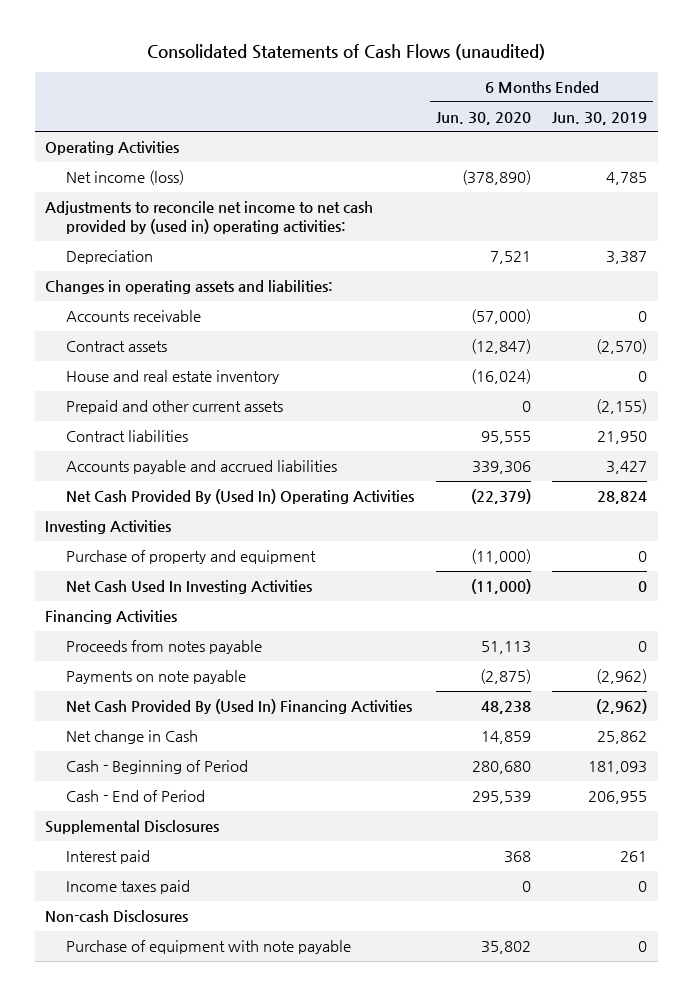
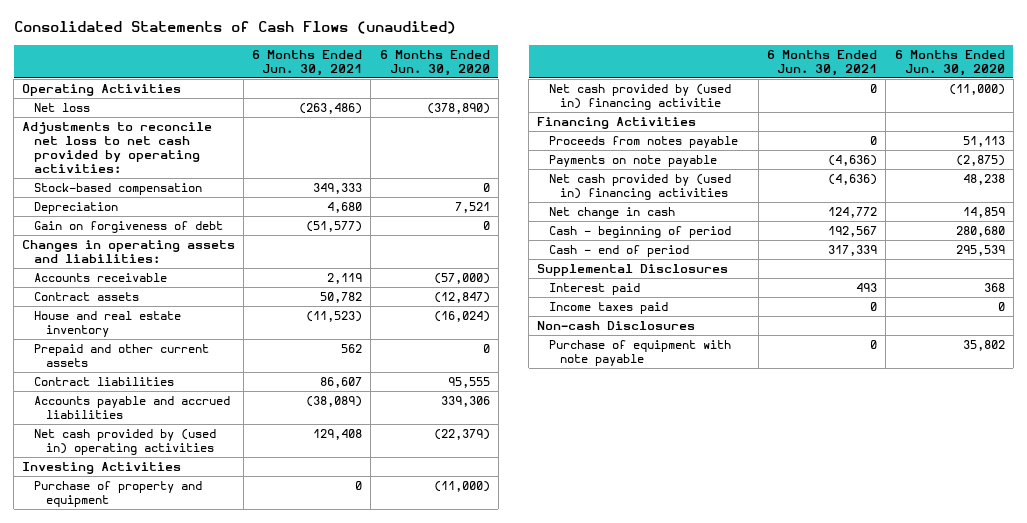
[552,111,648,125] Jun. 30, 2019 -> none
none -> [252,49,363,76] 6 Months Ended Jun. 30, 2021
[66,169,185,185] Net income (loss) -> [33,103,90,113] Net loss
[45,200,374,234] Adjustments to reconcile net income to net cash provided by (used in) operating activities: -> [22,122,213,174] Adjustments to reconcile net loss to net cash provided by operating activities:
none -> [33,183,202,196] Stock-based compensation
none -> [33,221,223,234] Gain on forgiveness of debt
[66,488,415,504] Net Cash Provided By (Used In) Operating Activities -> [33,429,216,456] Net cash provided by (used in) operating activities
[66,579,313,594] Net Cash Used In Investing Activities -> [548,84,731,111] Net cash provided by (used in) financing activitie
[66,698,413,714] Net Cash Provided By (Used In) Financing Activities -> [548,174,731,201] Net cash provided by (used in) financing activities
[66,729,199,744] Net change in Cash -> [548,207,675,220] Net change in cash
[66,759,249,774] Cash - Beginning of Period -> [548,226,731,239] Cash - beginning of period
[66,789,206,802] Cash - End of Period -> [548,245,689,258] Cash - end of period

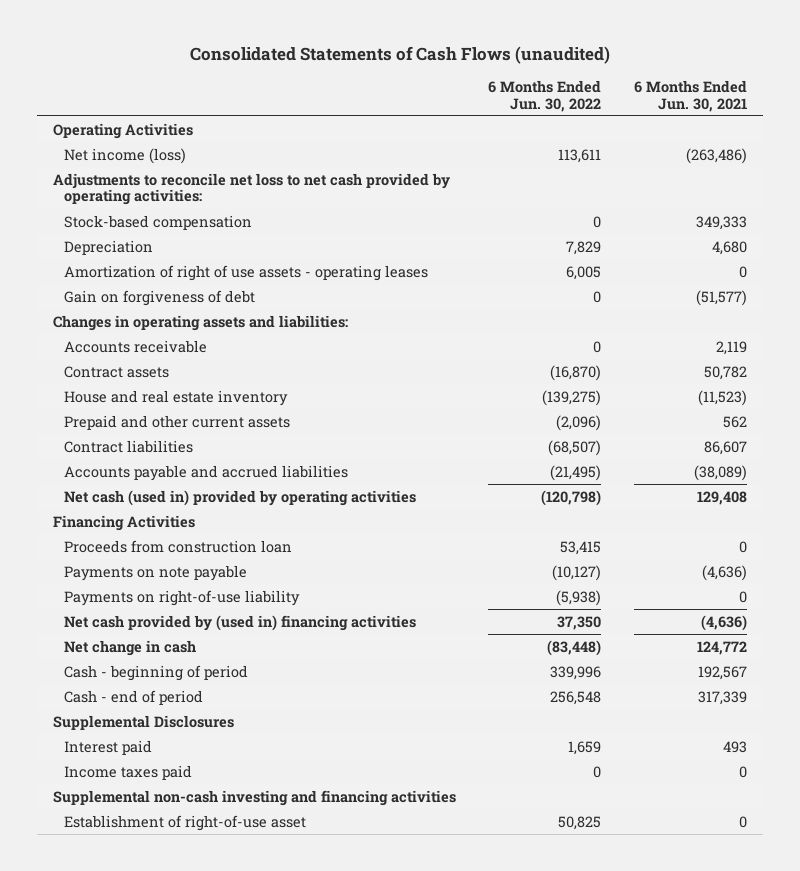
[379,49,490,76] 6 Months Ended Jun. 30, 2020 -> none
none -> [488,79,602,112] 6 Months Ended Jun. 30, 2022
[33,103,90,113] Net loss -> [63,147,186,164] Net income (loss)
none -> [63,264,428,281] Amortization of right of use assets - operating leases
[22,462,182,475] Investing Activities -> none
[33,481,202,508] Purchase of property and equipment -> none
[548,84,731,111] Net cash provided by (used in) financing activitie -> none
[33,429,216,456] Net cash provided by (used in) operating activities -> [63,489,416,506] Net cash (used in) provided by operating activities
[548,136,738,149] Proceeds from notes payable -> none
none -> [63,539,292,553] Proceeds from construction loan
none -> [63,589,300,606] Payments on right-of-use liability
[537,321,696,331] Non-cash Disclosures -> none
[548,340,731,367] Purchase of equipment with note payable -> none
none -> [53,789,457,806] Supplemental non-cash investing and financing activities
none -> [63,814,306,831] Establishment of right-of-use asset

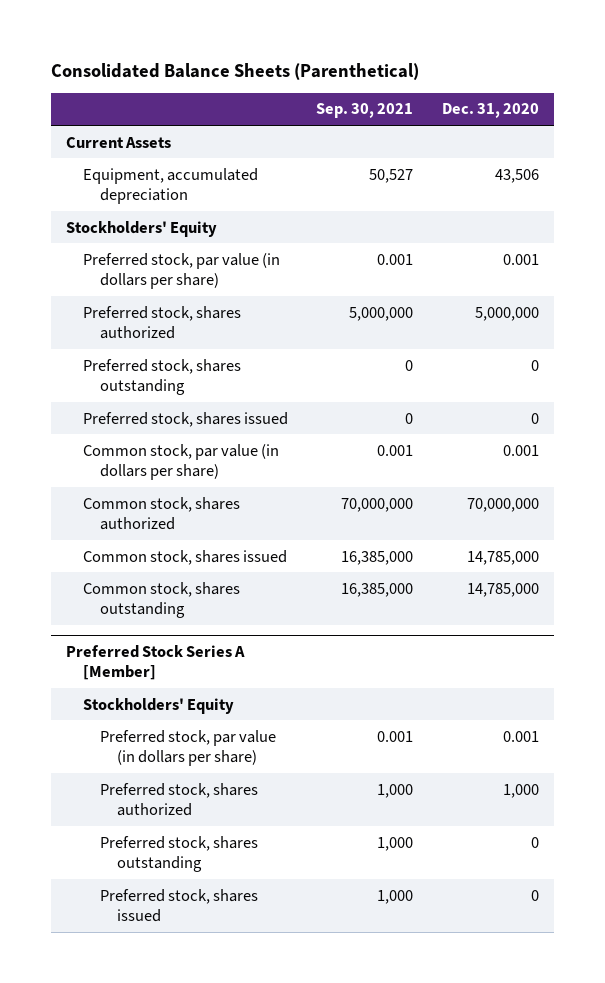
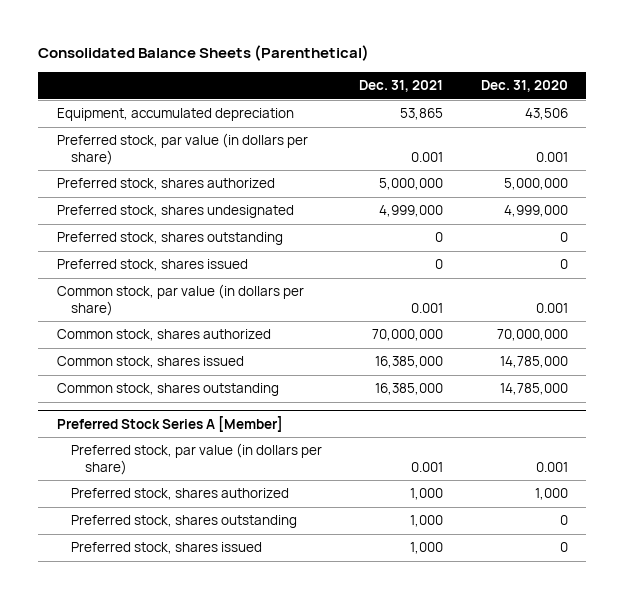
[316,103,414,119] Sep. 30, 2021 -> none
none -> [359,79,444,92] Dec. 31, 2021
[65,136,171,148] Current Assets -> none
[65,220,217,237] Stockholders' Equity -> none
none -> [56,205,294,219] Preferred stock, shares undesignated
[82,697,234,714] Stockholders' Equity -> none

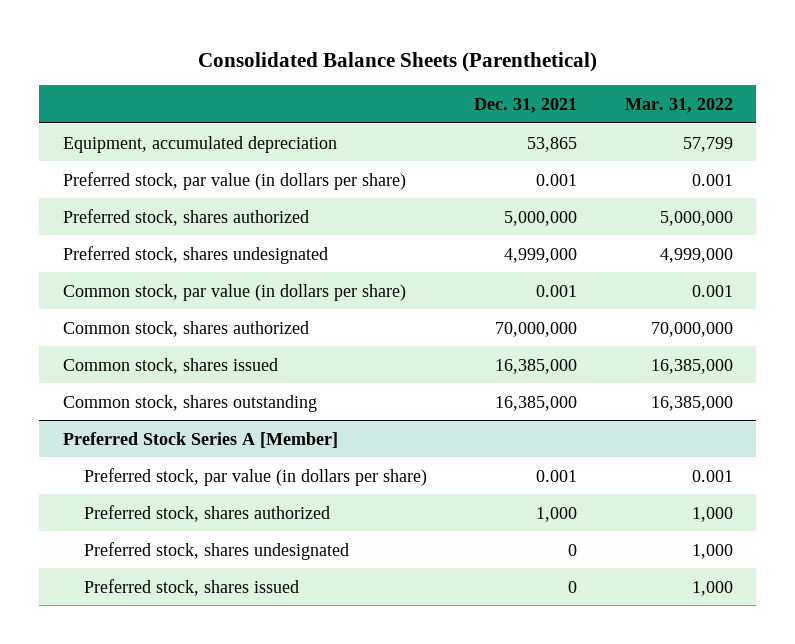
[480,79,568,92] Dec. 31, 2020 -> none
none -> [624,98,733,114] Mar. 31, 2022
[56,232,283,246] Preferred stock, shares outstanding -> none
[56,259,248,272] Preferred stock, shares issued -> none
[70,515,297,529] Preferred stock, shares outstanding -> [83,541,349,560] Preferred stock, shares undesignated
[410,515,444,528] 1,000 -> [568,543,578,556] 0
[410,542,444,555] 1,000 -> [568,580,578,593] 0

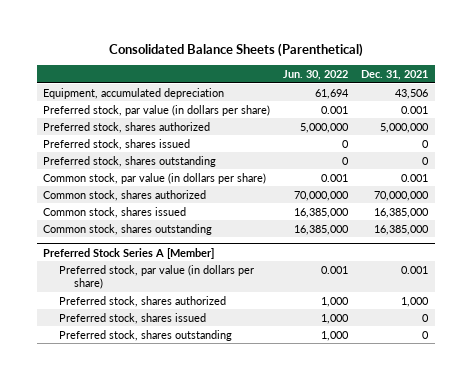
[624,98,733,114] Mar. 31, 2022 -> none
none -> [283,69,349,80] Jun. 30, 2022
[527,136,578,152] 53,865 -> [395,88,429,99] 43,506
none -> [43,138,191,150] Preferred stock, shares issued
[62,245,328,264] Preferred stock, shares undesignated -> [43,155,217,167] Preferred stock, shares outstanding
[504,247,578,263] 4,999,000 -> [422,156,430,165] 0
[83,541,349,560] Preferred stock, shares undesignated -> none
none -> [58,329,232,341] Preferred stock, shares outstanding

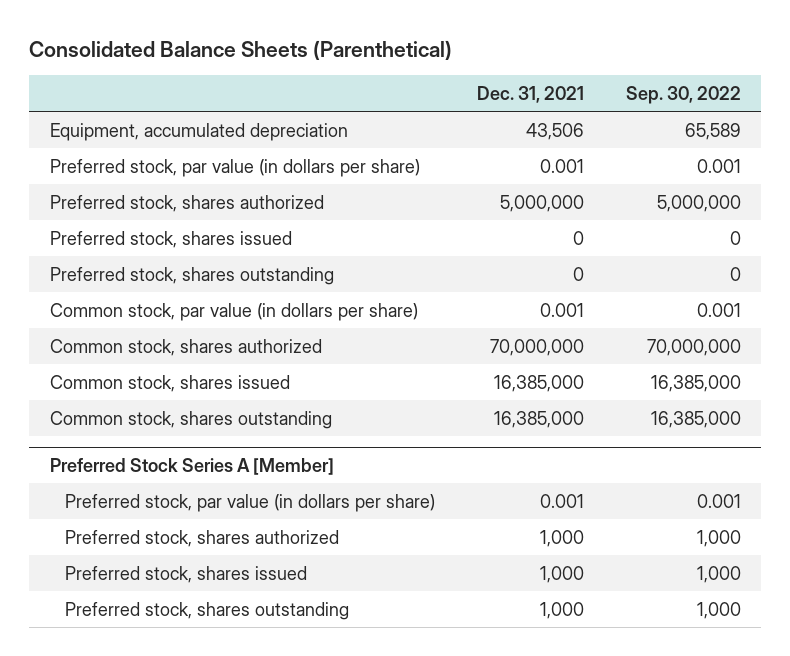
[283,69,349,80] Jun. 30, 2022 -> none
none -> [625,85,741,104] Sep. 30, 2022
[422,313,430,322] 0 -> [539,565,584,583] 1,000
[422,330,430,339] 0 -> [539,601,584,619] 1,000

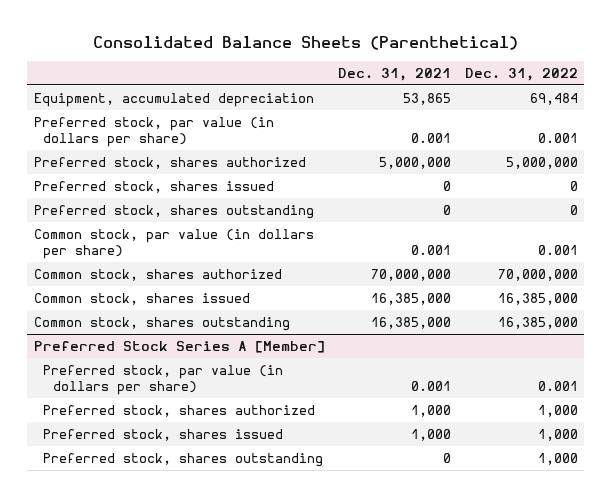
[625,85,741,104] Sep. 30, 2022 -> none
none -> [464,67,578,81] Dec. 31, 2022
[525,122,584,140] 43,506 -> [403,93,452,106] 53,865
[539,601,584,619] 1,000 -> [443,453,452,464] 0

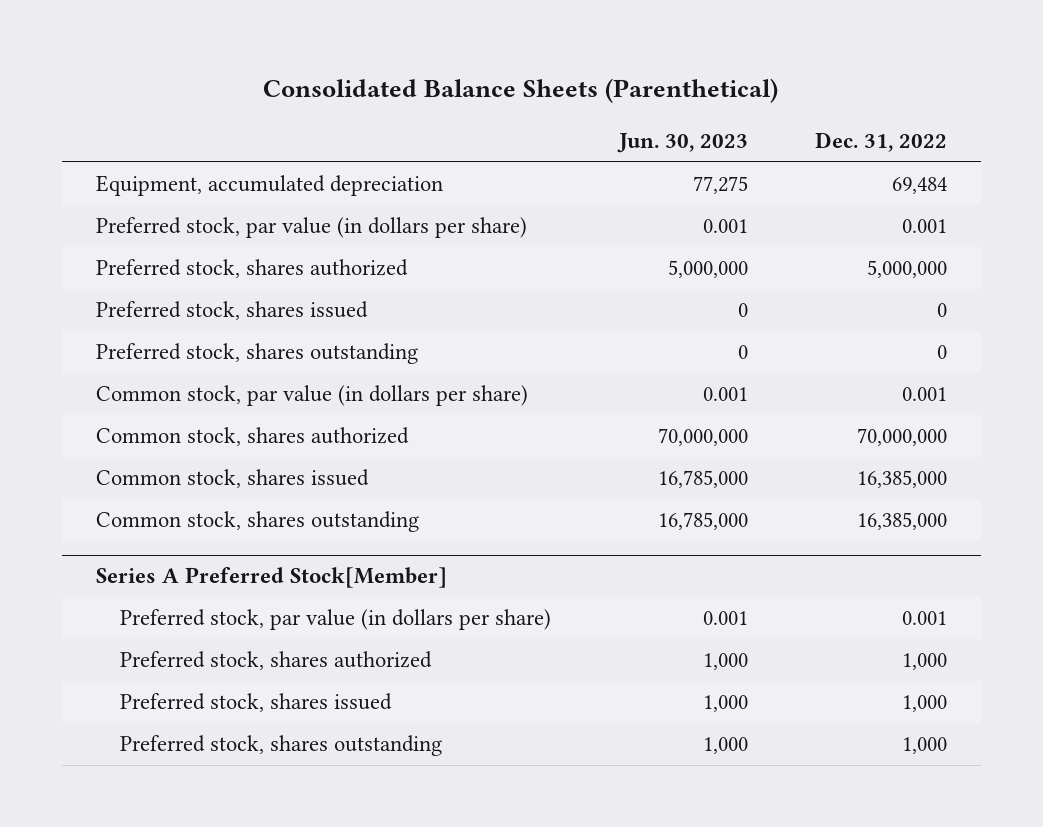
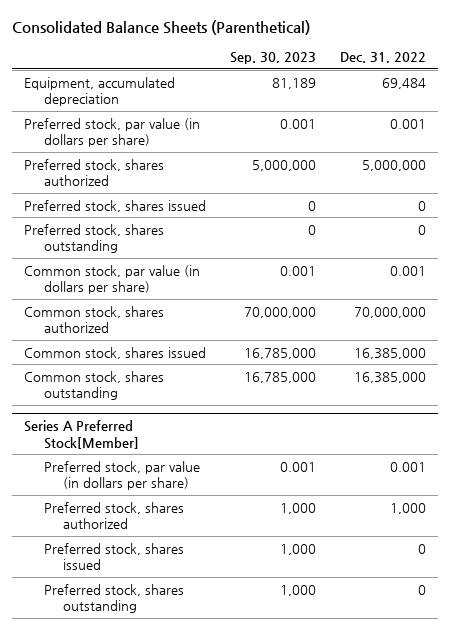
[616,133,748,154] Jun. 30, 2023 -> none
none -> [229,52,316,65] Sep. 30, 2023
[902,695,948,713] 1,000 -> [417,543,426,554] 0
[902,737,948,755] 1,000 -> [417,584,426,595] 0

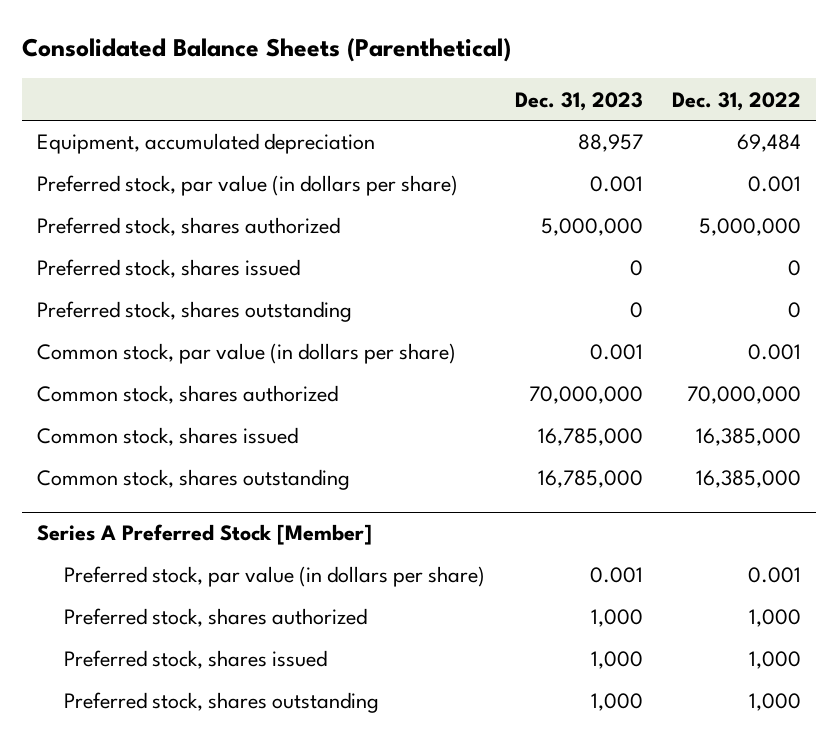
[229,52,316,65] Sep. 30, 2023 -> none
none -> [514,91,643,111] Dec. 31, 2023
[23,419,139,449] Series A Preferred Stock[Member] -> [36,524,372,546] Series A Preferred Stock [Member]
[417,543,426,554] 0 -> [749,651,802,670] 1,000
[417,584,426,595] 0 -> [749,693,802,712] 1,000

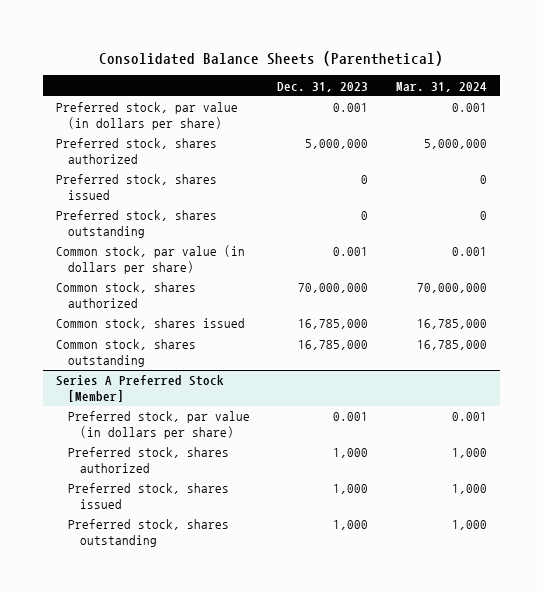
[672,91,802,111] Dec. 31, 2022 -> none
none -> [395,81,487,92] Mar. 31, 2024
[36,133,375,155] Equipment, accumulated depreciation -> none

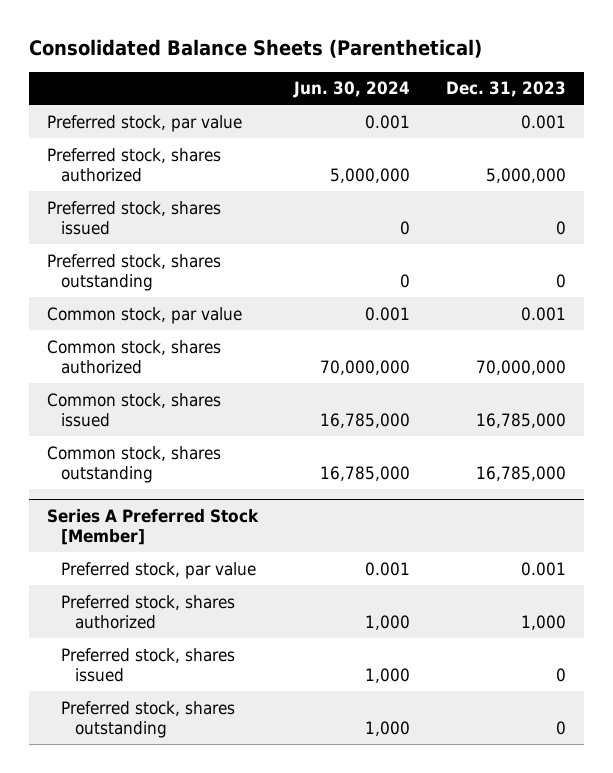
[395,81,487,92] Mar. 31, 2024 -> none
none -> [292,81,410,99] Jun. 30, 2024
[56,102,239,130] Preferred stock, par value (in dollars per share) -> [46,114,242,132] Preferred stock, par value
[56,245,246,274] Common stock, par value (in dollars per share) -> [46,306,242,324] Common stock, par value
[68,411,251,439] Preferred stock, par value (in dollars per share) -> [60,561,256,579] Preferred stock, par value
[333,484,369,495] 1,000 -> [556,667,567,682] 0
[333,520,369,531] 1,000 -> [556,720,567,735] 0

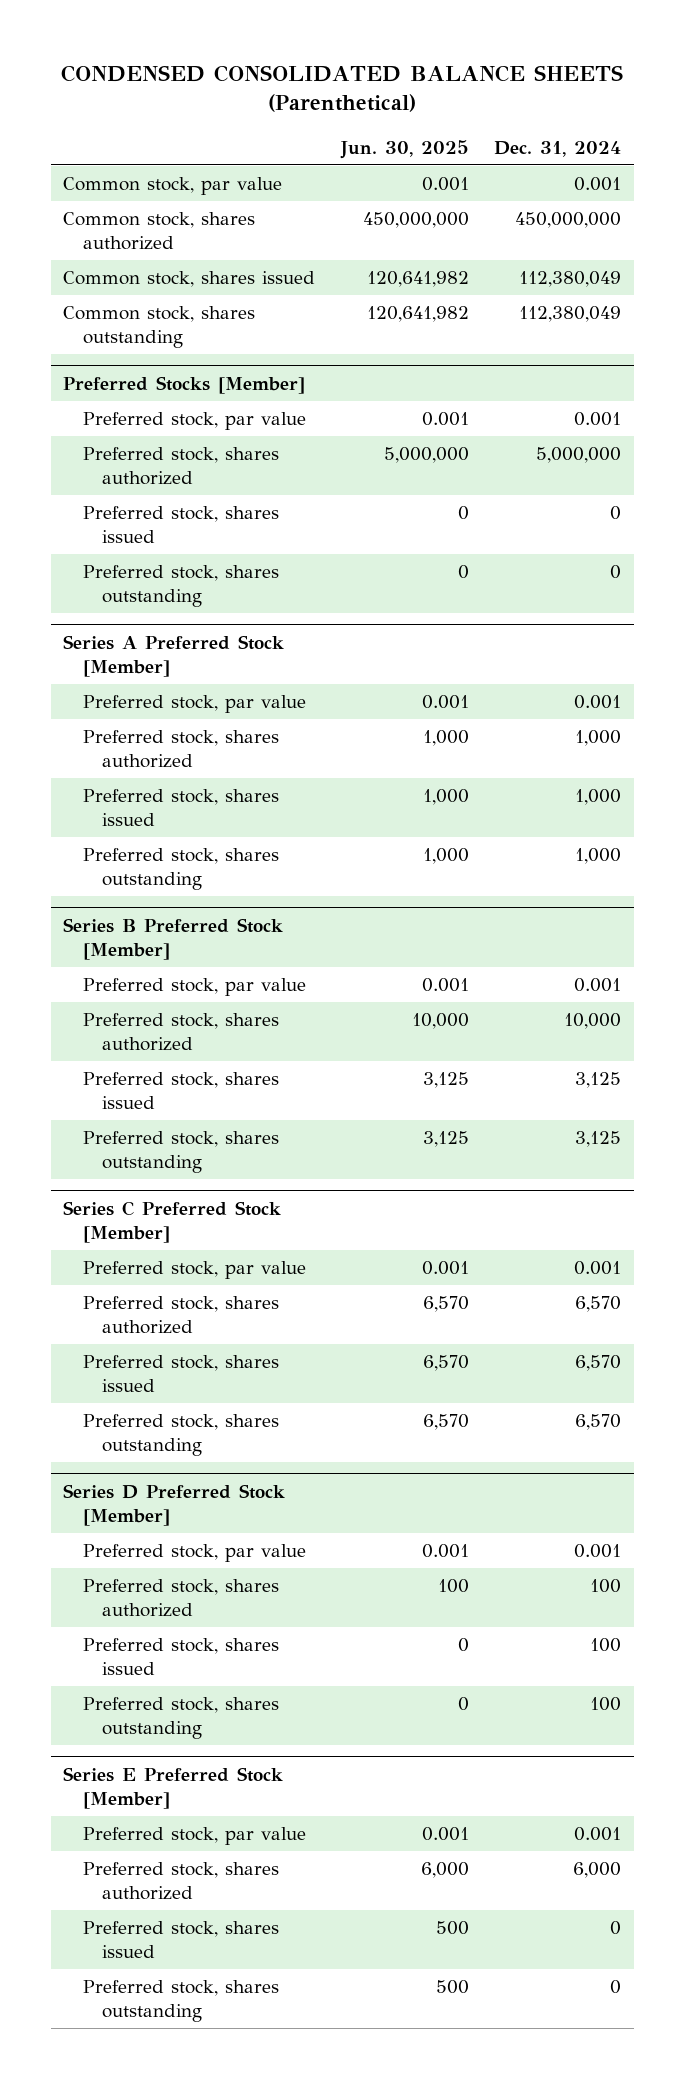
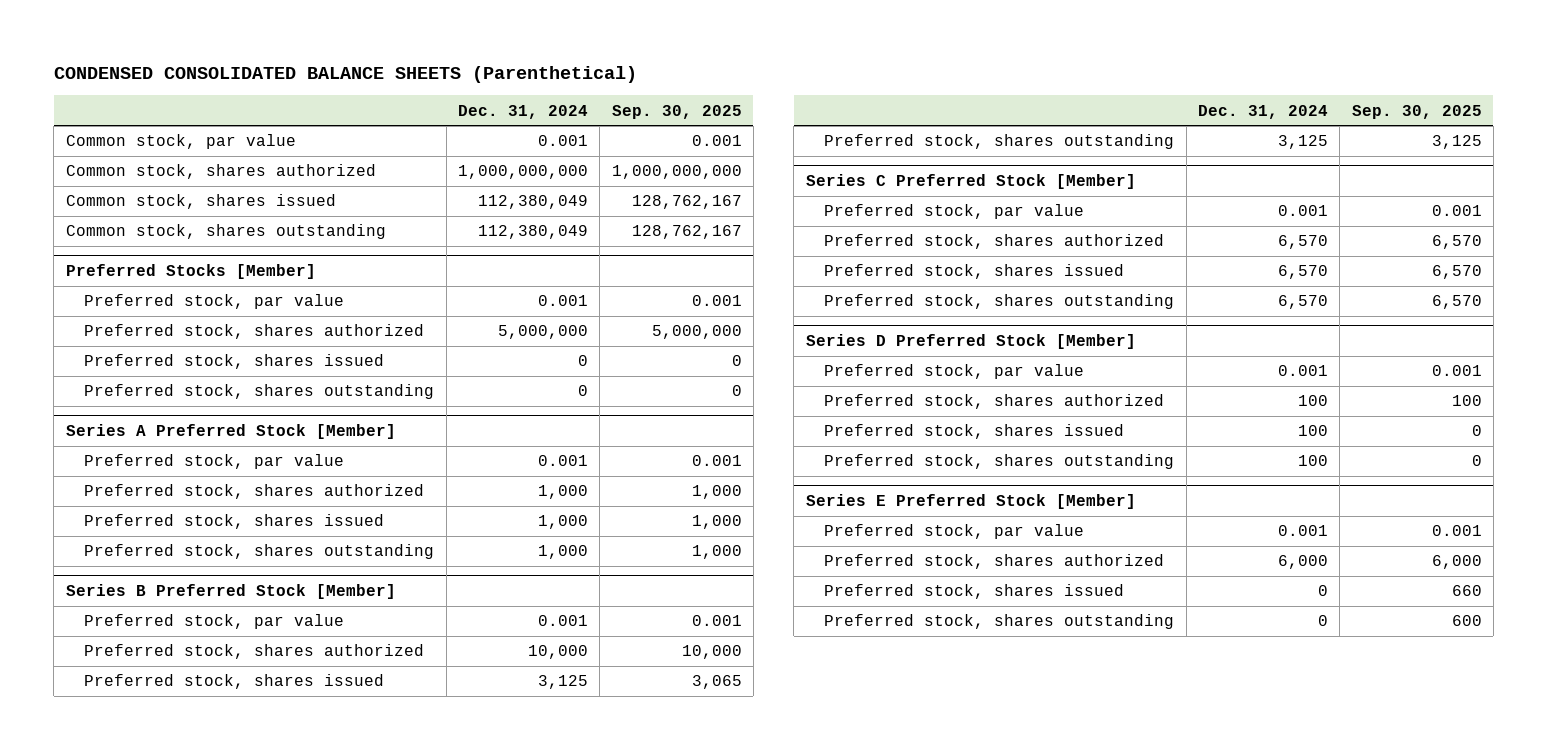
[339,139,469,159] Jun. 30, 2025 -> none
none -> [611,104,742,119] Sep. 30, 2025
[515,212,622,229] 450,000,000 -> [457,165,588,180] 1,000,000,000

